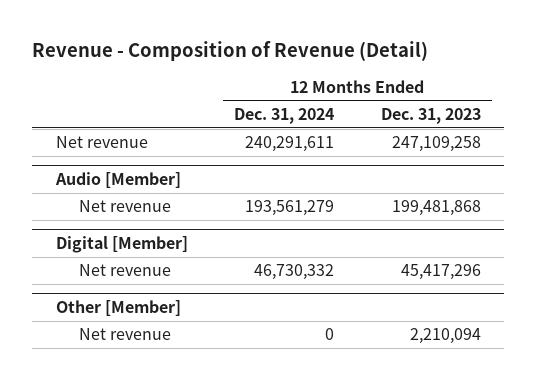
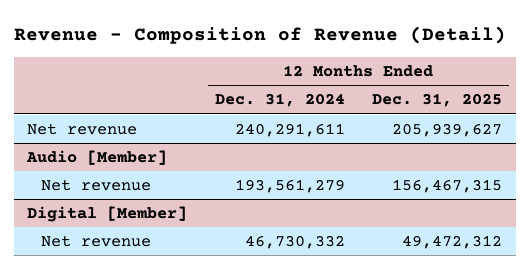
[380,107,481,124] Dec. 31, 2023 -> none
none -> [372,93,503,108] Dec. 31, 2025
[55,300,181,317] Other [Member] -> none
[78,328,171,341] Net revenue -> none

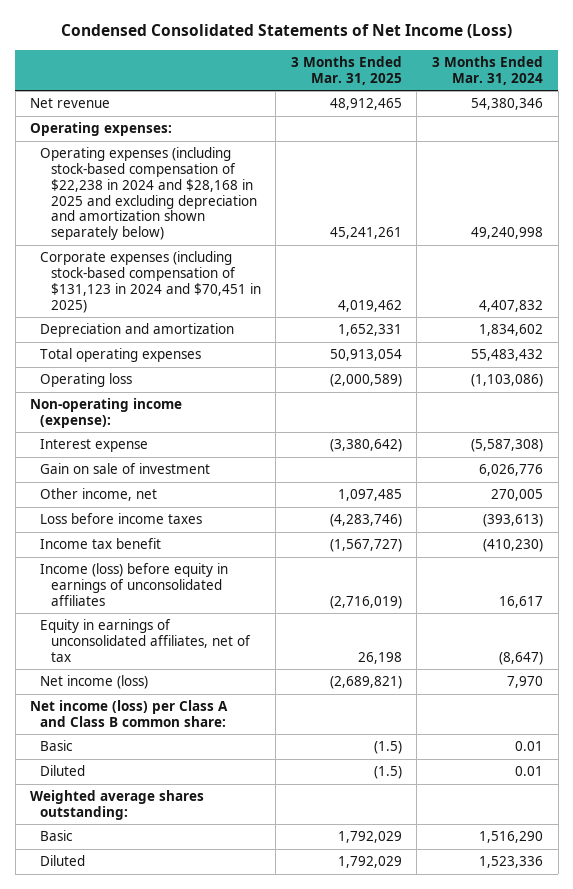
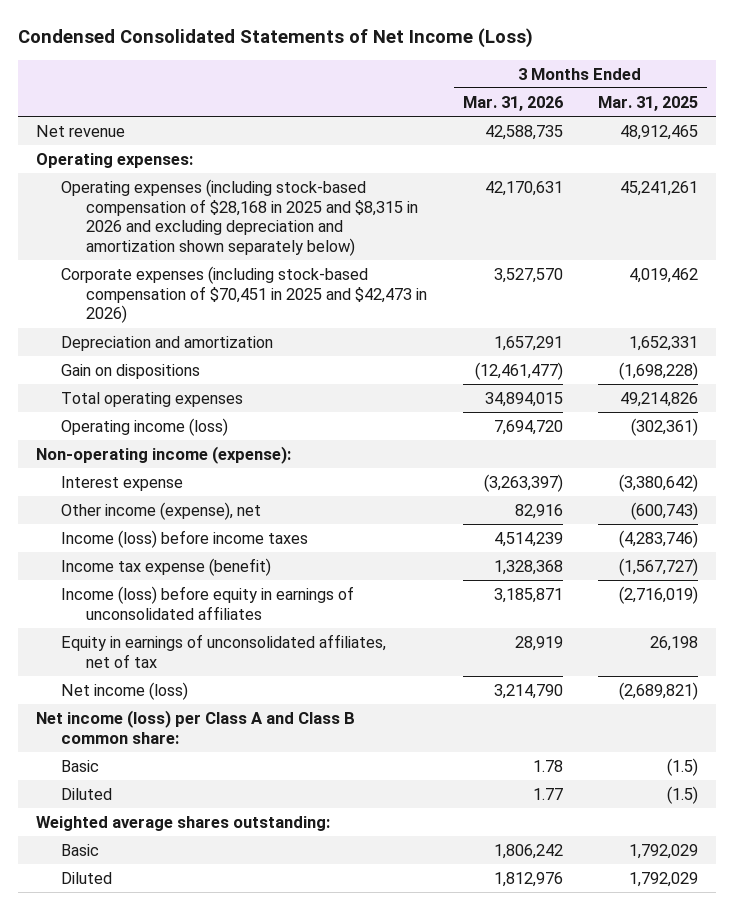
[431,56,543,85] 3 Months Ended Mar. 31, 2024 -> none
none -> [462,95,563,111] Mar. 31, 2026
[40,147,257,241] Operating expenses (including stock-based compensation of $22,238 in 2024 and $28,168 in 2025 and excluding depreciation and amortization shown separately below) -> [61,178,419,256] Operating expenses (including stock-based compensation of $28,168 in 2025 and $8,315 in 2026 and excluding depreciation and amortization shown separately below)
[40,251,261,313] Corporate expenses (including stock-based compensation of $131,123 in 2024 and $70,451 in 2025) -> [61,265,428,324] Corporate expenses (including stock-based compensation of $70,451 in 2025 and $42,473 in 2026)
none -> [61,363,201,379] Gain on dispositions
[329,349,402,362] 50,913,054 -> [619,391,698,407] 49,214,826
[40,373,133,388] Operating loss -> [61,417,229,436] Operating income (loss)
[329,374,402,388] (2,000,589) -> [630,417,698,436] (302,361)
[40,463,211,475] Gain on sale of investment -> none
[40,488,158,502] Other income, net -> [61,501,262,520] Other income (expense), net
[337,489,402,502] 1,097,485 -> [630,501,698,520] (600,743)
[40,513,203,525] Loss before income taxes -> [61,529,309,548] Income (loss) before income taxes
[40,538,162,550] Income tax benefit -> [61,557,272,576] Income tax expense (benefit)

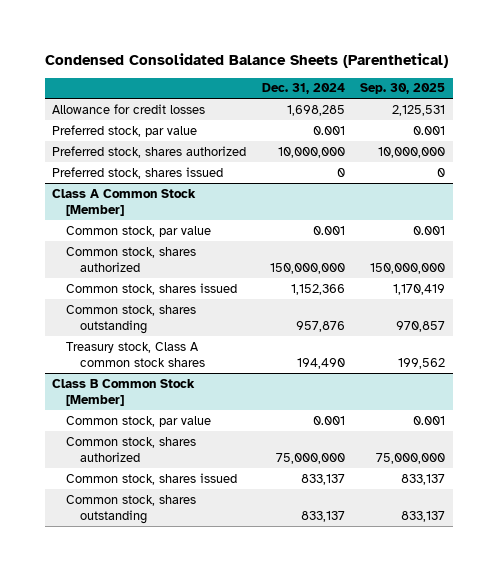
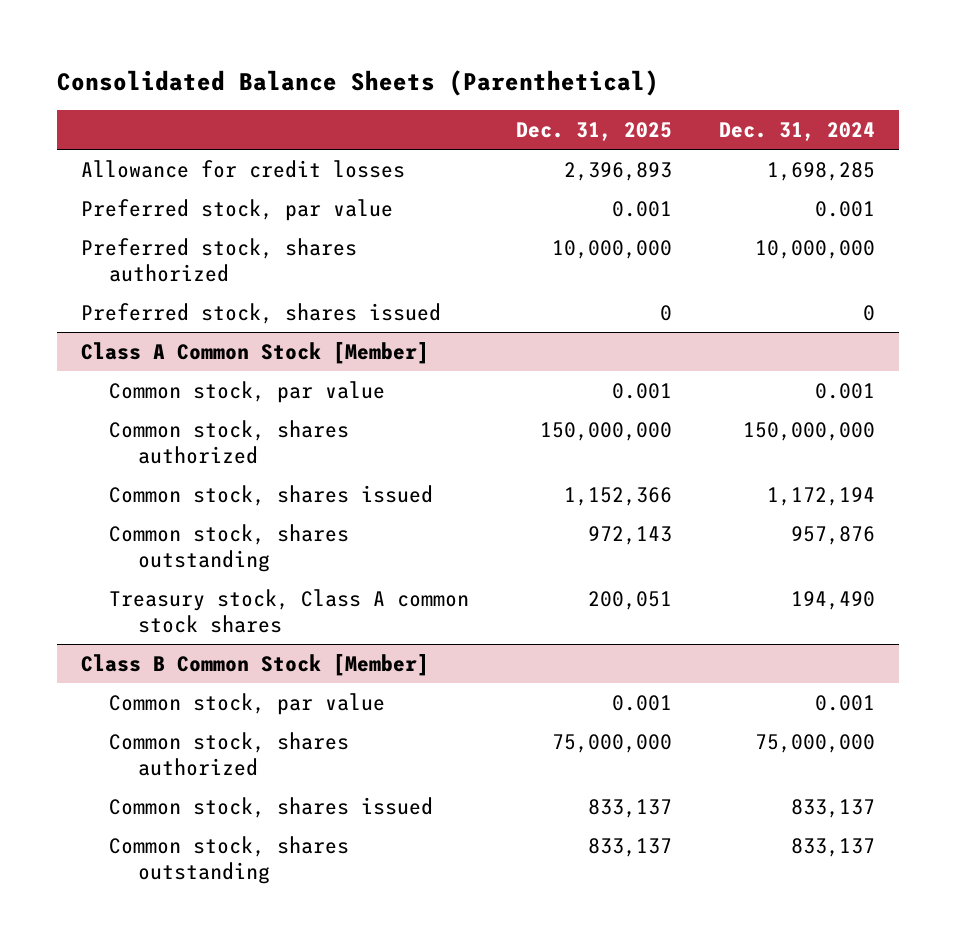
[44,52,448,68] Condensed Consolidated Balance Sheets (Parenthetical) -> [57,69,660,96] Consolidated Balance Sheets (Parenthetical)
[360,83,446,95] Sep. 30, 2025 -> none
none -> [516,122,673,142] Dec. 31, 2025
[290,283,345,295] 1,152,366 -> [767,486,876,506] 1,172,194

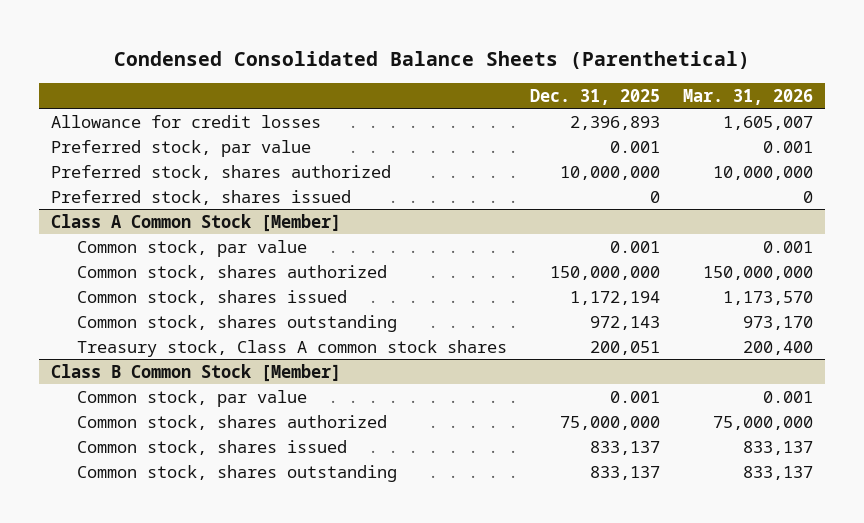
[57,69,660,96] Consolidated Balance Sheets (Parenthetical) -> [113,50,750,69] Condensed Consolidated Balance Sheets (Parenthetical)
[719,122,876,142] Dec. 31, 2024 -> none
none -> [683,88,814,105] Mar. 31, 2026
[564,486,673,506] 1,152,366 -> [570,290,661,305] 1,172,194

